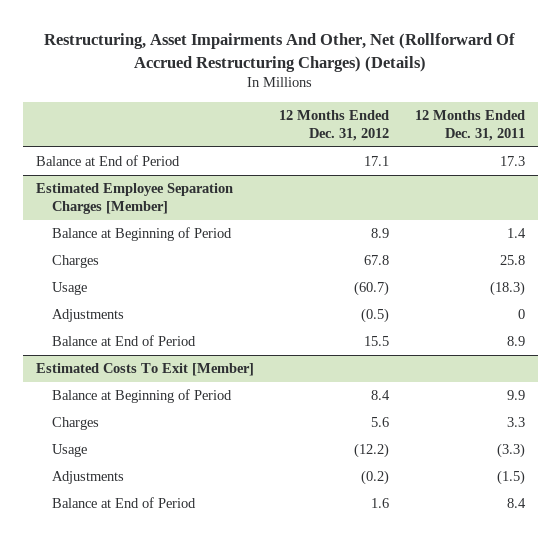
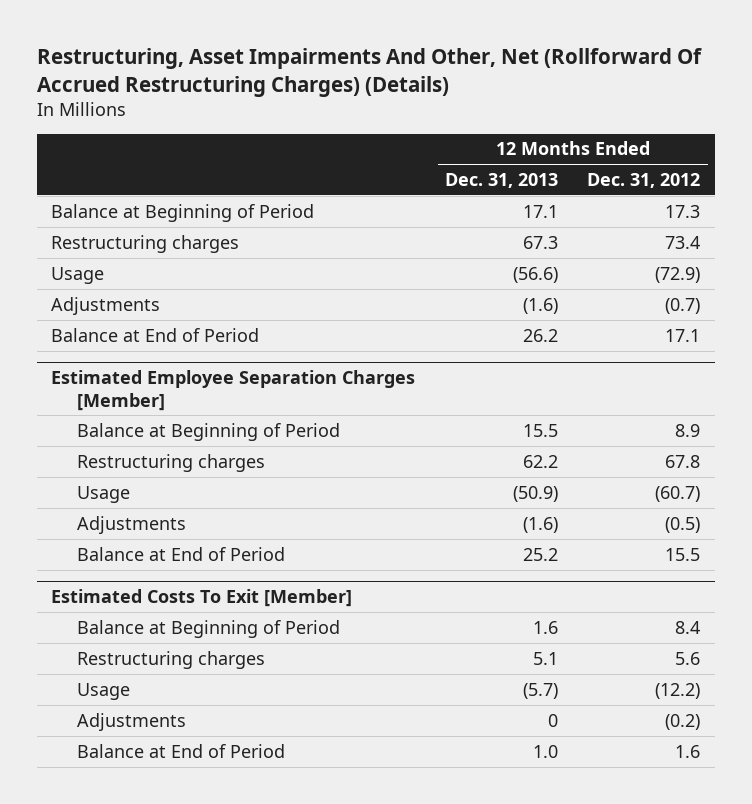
[414,110,525,141] 12 Months Ended Dec. 31, 2011 -> none
none -> [444,172,558,188] Dec. 31, 2013
none -> [51,203,315,222] Balance at Beginning of Period
none -> [51,234,240,253] Restructuring charges
none -> [51,266,105,284] Usage
none -> [51,296,161,315] Adjustments
[51,255,99,269] Charges -> [76,453,265,472] Restructuring charges
[51,417,99,431] Charges -> [76,650,265,669] Restructuring charges

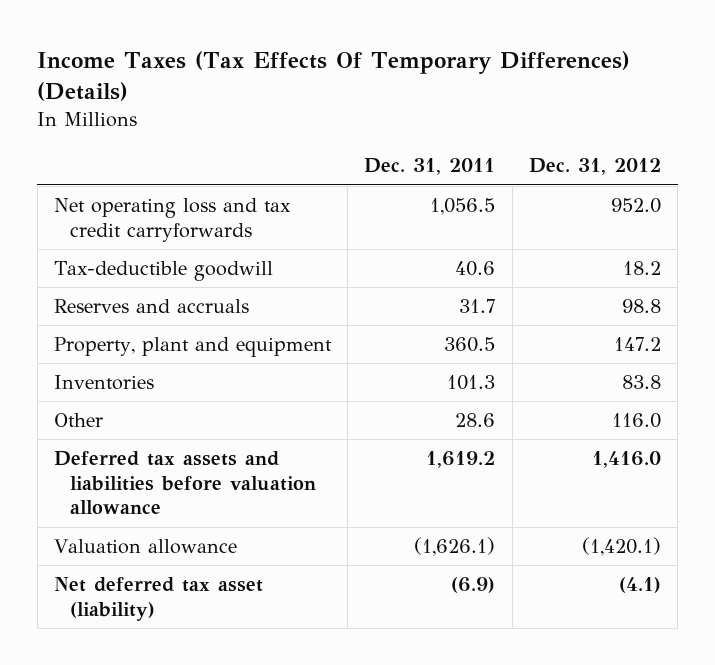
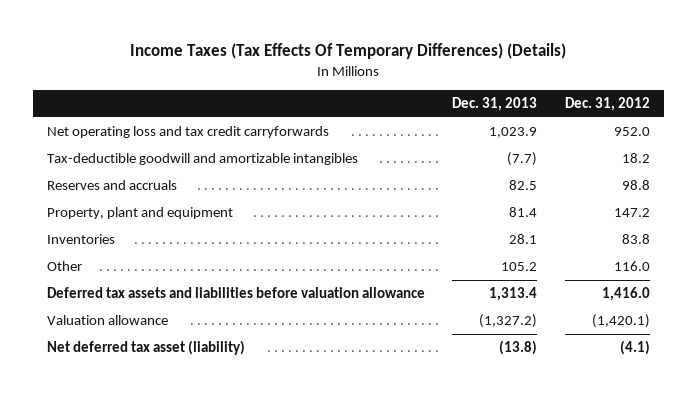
[364,158,496,176] Dec. 31, 2011 -> none
none -> [452,97,538,112] Dec. 31, 2013
[53,261,273,282] Tax-deductible goodwill -> [46,153,358,166] Tax-deductible goodwill and amortizable intangibles

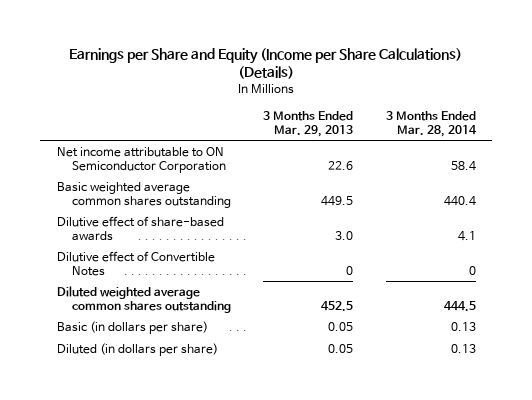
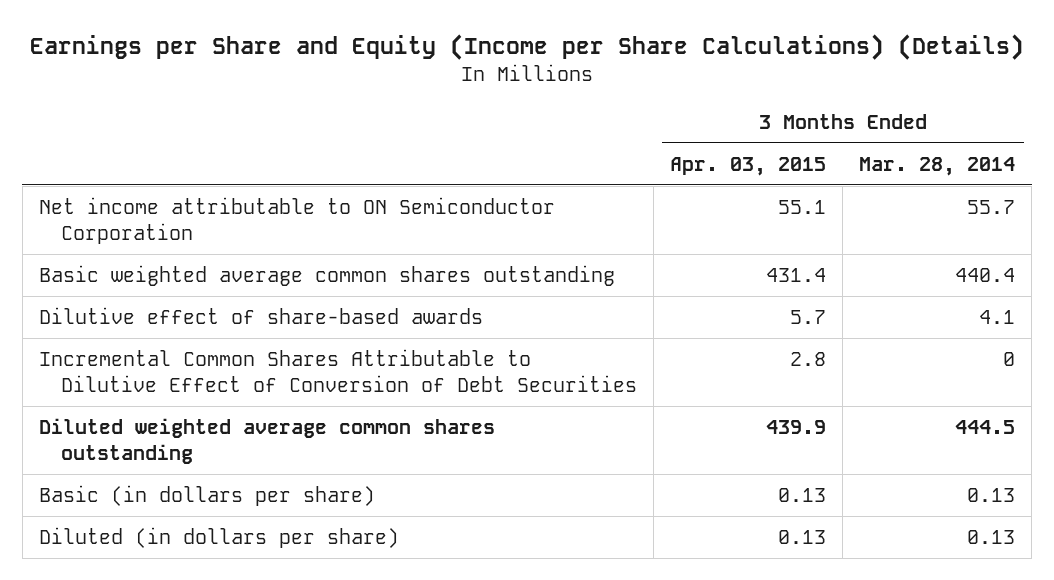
[263,110,354,137] 3 Months Ended Mar. 29, 2013 -> none
none -> [670,156,827,176] Apr. 03, 2015
[450,160,476,171] 58.4 -> [967,199,1016,214] 55.7
[56,251,215,276] Dilutive effect of Convertible Notes -> [38,348,638,393] Incremental Common Shares Attributable to Dilutive Effect of Conversion of Debt Securities

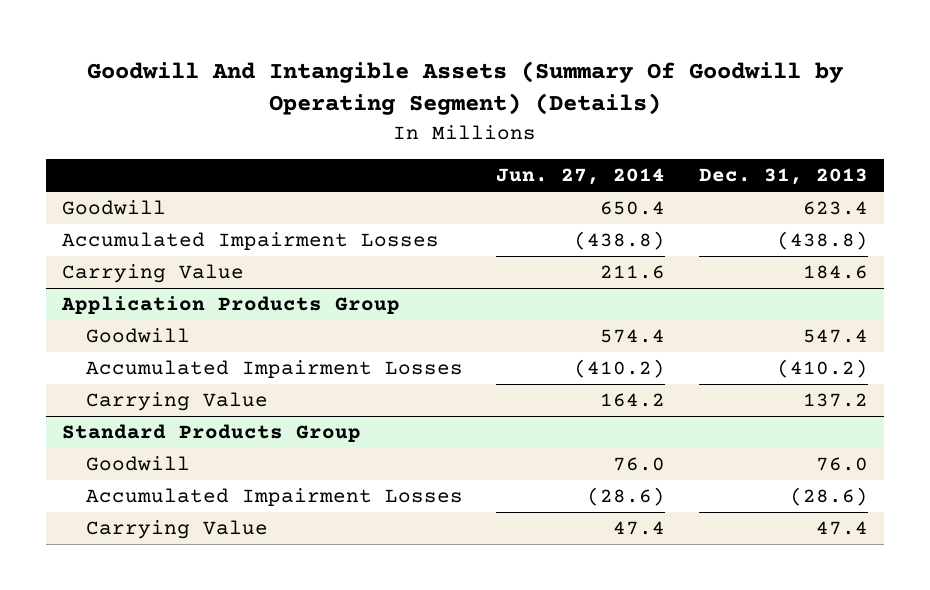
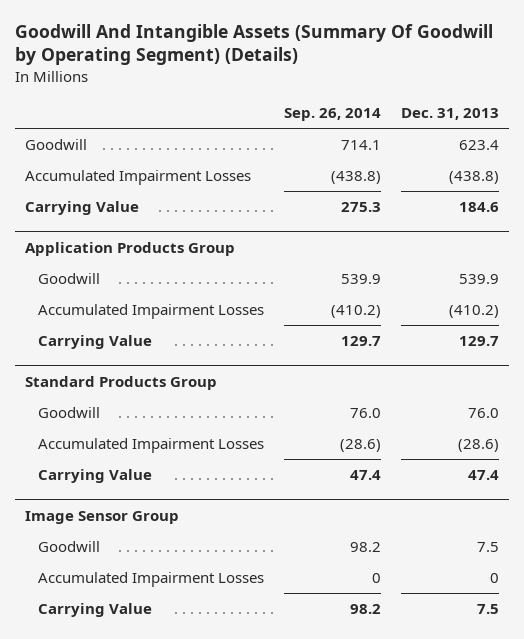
[496,168,666,186] Jun. 27, 2014 -> none
none -> [283,107,381,121] Sep. 26, 2014
[802,328,868,343] 547.4 -> [459,274,500,285] 539.9
[802,392,868,407] 137.2 -> [459,336,500,347] 129.7
none -> [24,510,179,524] Image Sensor Group
none -> [37,541,100,553] Goodwill
none -> [37,572,264,588] Accumulated Impairment Losses
none -> [37,603,152,618] Carrying Value

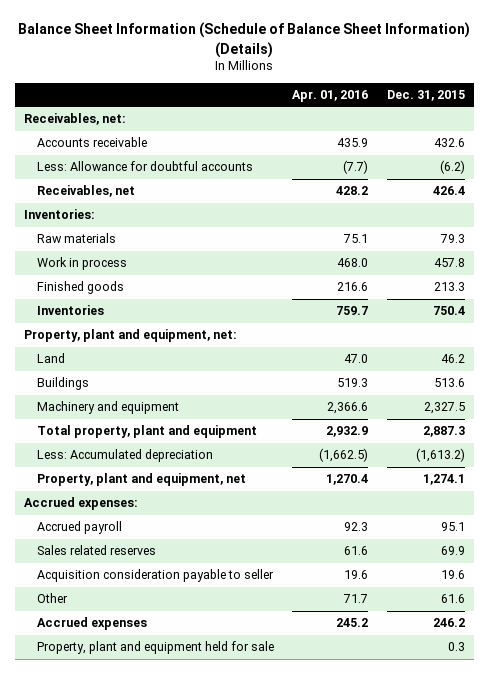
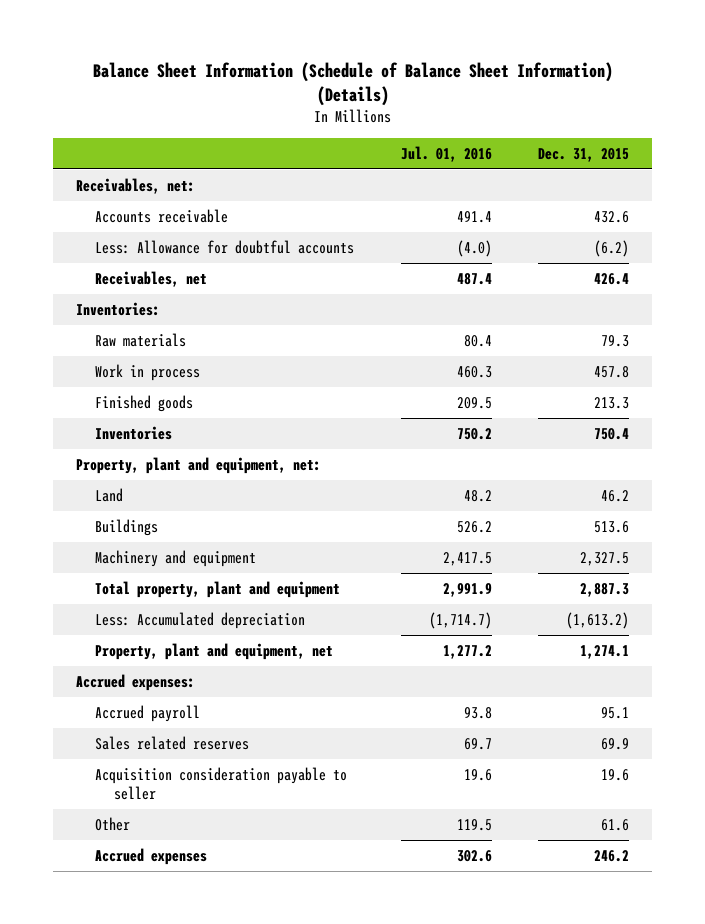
[292,90,369,103] Apr. 01, 2016 -> none
none -> [400,145,492,162] Jul. 01, 2016
[37,641,275,655] Property, plant and equipment held for sale -> none

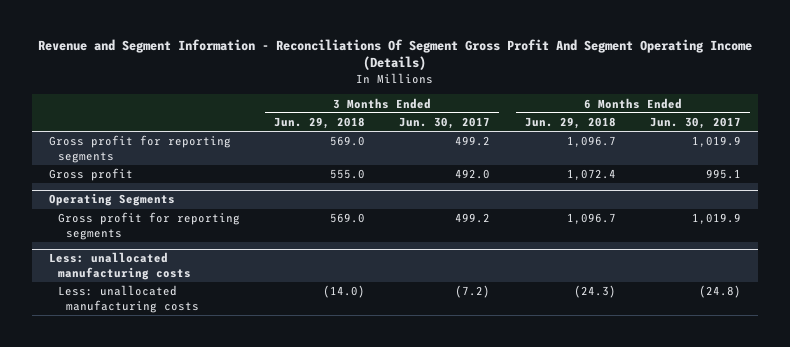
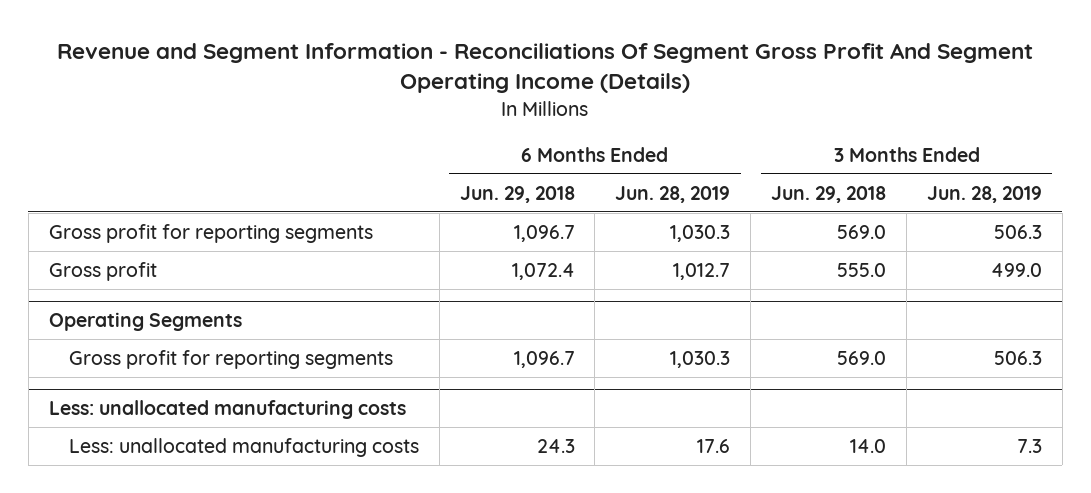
[399,117,491,130] Jun. 30, 2017 -> none
[650,117,742,130] Jun. 30, 2017 -> none
none -> [615,185,731,203] Jun. 28, 2019
none -> [926,185,1042,203] Jun. 28, 2019
[322,285,365,299] (14.0) -> [850,438,887,453] 14.0
[573,285,616,299] (24.3) -> [536,438,575,453] 24.3

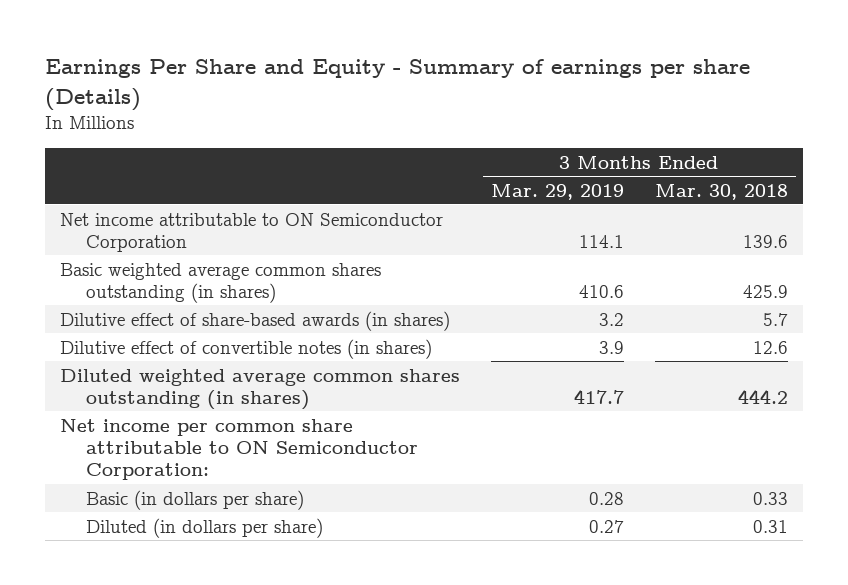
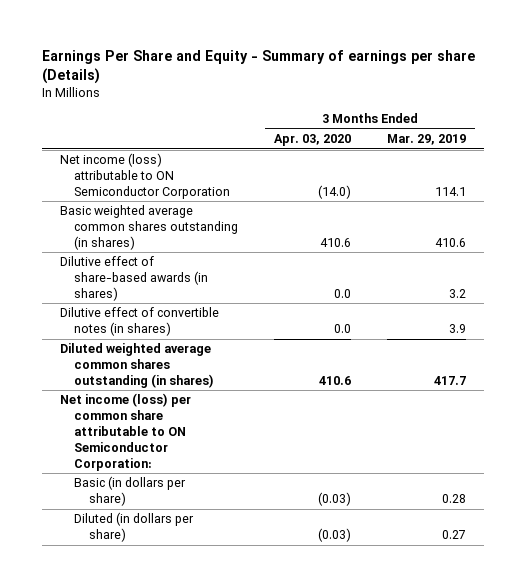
[654,183,788,200] Mar. 30, 2018 -> none
none -> [274,134,352,147] Apr. 03, 2020
[60,212,444,252] Net income attributable to ON Semiconductor Corporation -> [59,153,231,199] Net income (loss) attributable to ON Semiconductor Corporation
[60,418,419,481] Net income per common share attributable to ON Semiconductor Corporation: -> [59,393,191,471] Net income (loss) per common share attributable to ON Semiconductor Corporation:

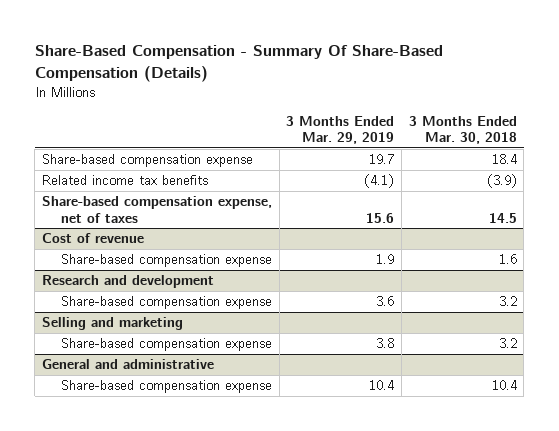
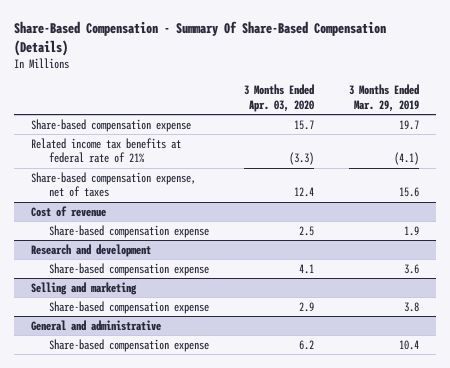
[408,115,517,145] 3 Months Ended Mar. 30, 2018 -> none
none -> [243,84,314,112] 3 Months Ended Apr. 03, 2020
[41,175,208,186] Related income tax benefits -> [31,137,182,164] Related income tax benefits at federal rate of 21%

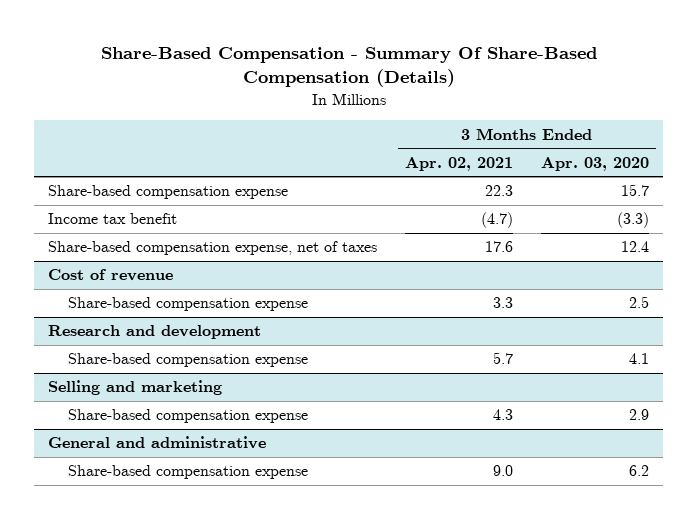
[348,84,419,112] 3 Months Ended Mar. 29, 2019 -> none
none -> [405,156,514,171] Apr. 02, 2021
[31,137,182,164] Related income tax benefits at federal rate of 21% -> [48,213,178,225] Income tax benefit

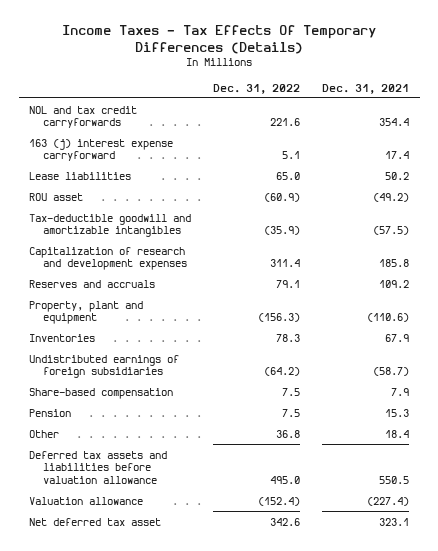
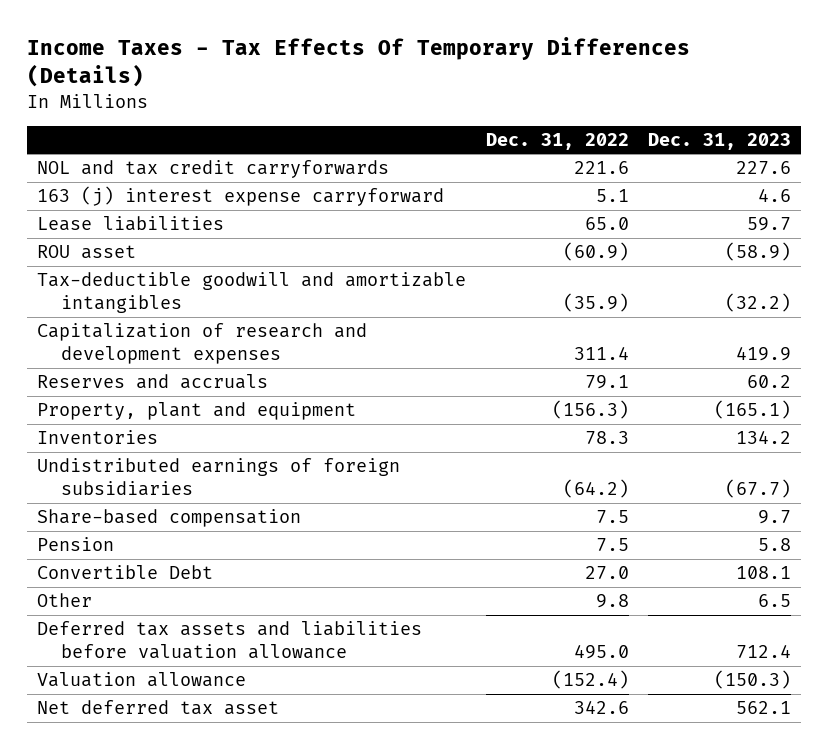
[321,83,409,94] Dec. 31, 2021 -> none
none -> [648,132,792,150] Dec. 31, 2023
none -> [37,565,214,580] Convertible Debt
[276,429,301,438] 36.8 -> [595,594,629,609] 9.8

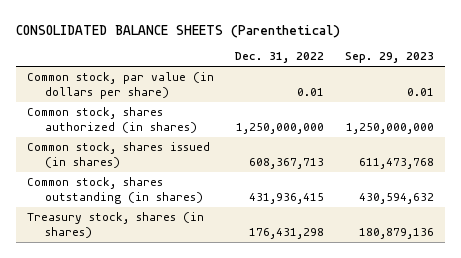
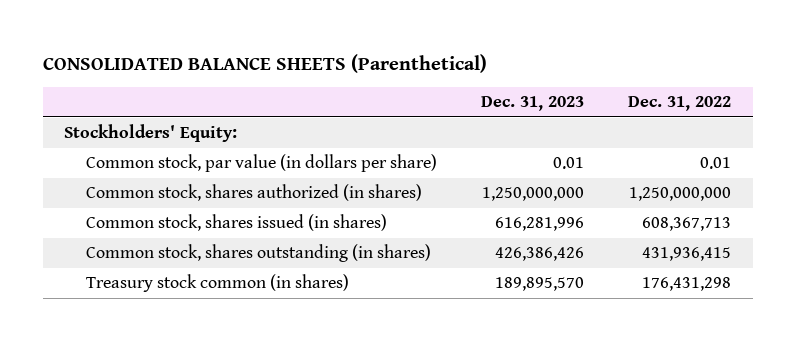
[345,52,435,64] Sep. 29, 2023 -> none
none -> [481,96,585,112] Dec. 31, 2023
none -> [64,124,238,143] Stockholders' Equity:
[26,212,204,238] Treasury stock, shares (in shares) -> [86,274,350,293] Treasury stock common (in shares)

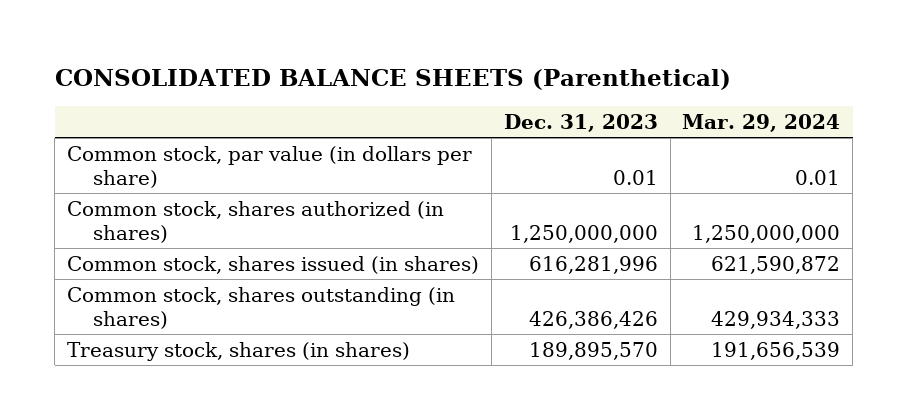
[628,96,732,112] Dec. 31, 2022 -> none
none -> [682,113,841,132] Mar. 29, 2024
[64,124,238,143] Stockholders' Equity: -> none
[86,274,350,293] Treasury stock common (in shares) -> [67,342,411,362] Treasury stock, shares (in shares)

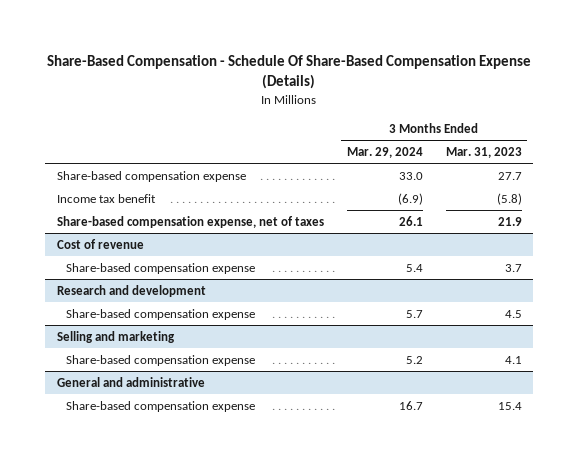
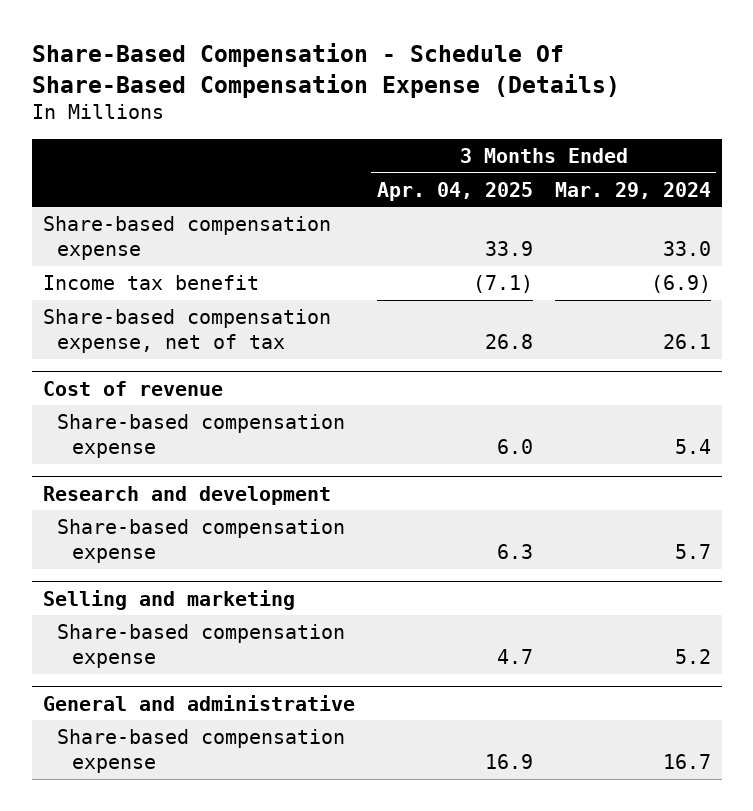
[445,146,522,158] Mar. 31, 2023 -> none
none -> [376,181,533,201] Apr. 04, 2025
[56,215,324,228] Share-based compensation expense, net of taxes -> [42,309,331,354] Share-based compensation expense, net of tax

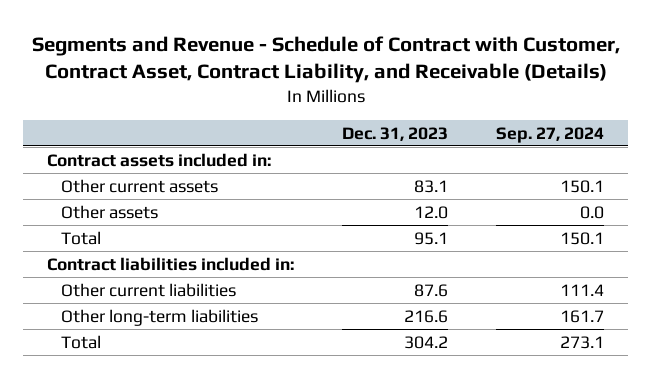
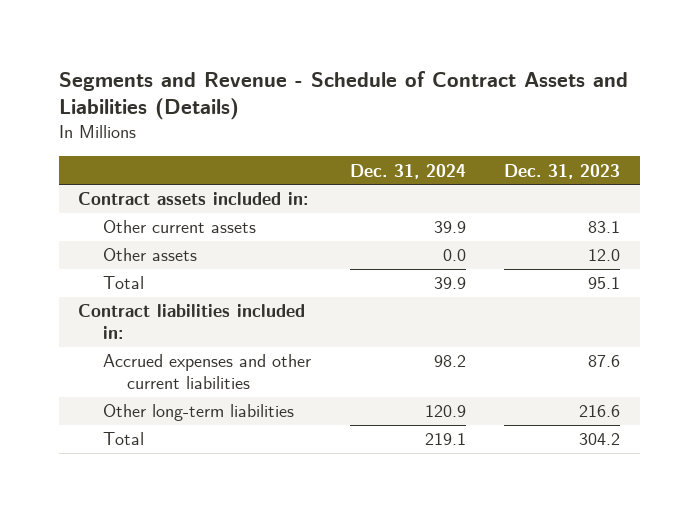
[31,35,620,84] Segments and Revenue - Schedule of Contract with Customer, Contract Asset, Contract Liability, and Receivable (Details) -> [59,70,629,121] Segments and Revenue - Schedule of Contract Assets and Liabilities (Details)
[496,126,605,143] Sep. 27, 2024 -> none
none -> [349,163,466,179] Dec. 31, 2024
[60,282,236,297] Other current liabilities -> [102,354,311,389] Accrued expenses and other current liabilities

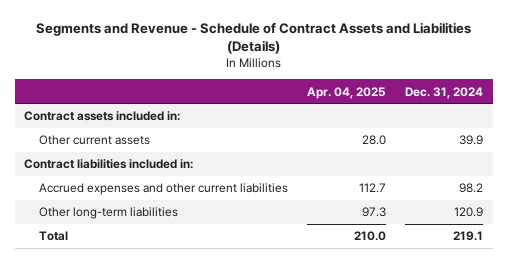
[504,163,621,179] Dec. 31, 2023 -> none
none -> [306,86,386,99] Apr. 04, 2025
[102,248,197,262] Other assets -> none
[102,276,144,290] Total -> none

